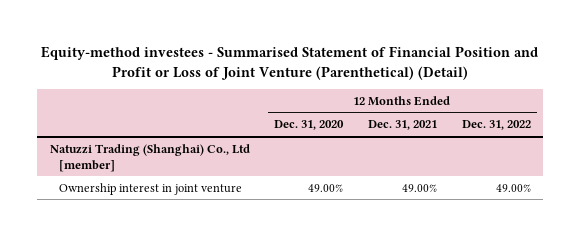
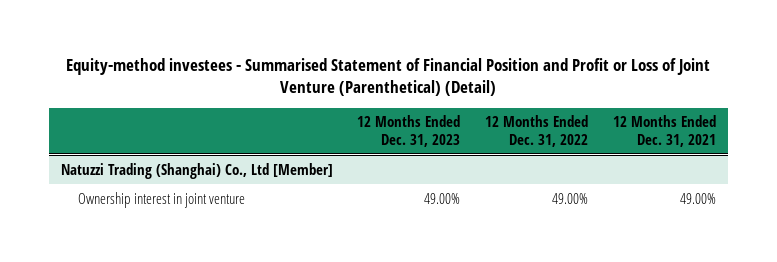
[274,120,345,131] Dec. 31, 2020 -> none
none -> [357,115,461,147] 12 Months Ended Dec. 31, 2023
[49,143,250,172] Natuzzi Trading (Shanghai) Co., Ltd [member] -> [60,162,333,179] Natuzzi Trading (Shanghai) Co., Ltd [Member]

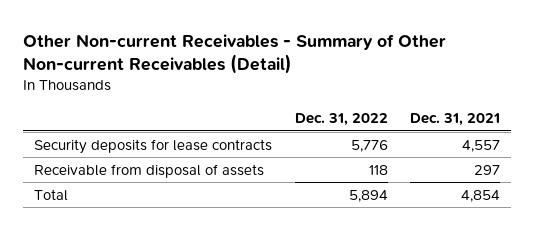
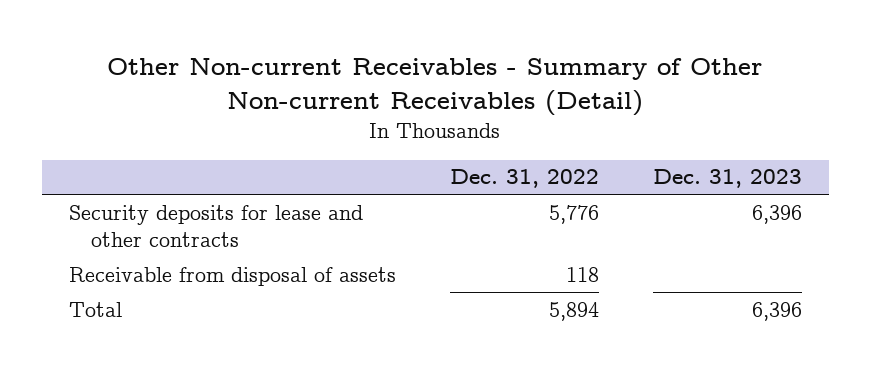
[410,113,501,127] Dec. 31, 2021 -> none
none -> [652,169,802,189] Dec. 31, 2023
[34,138,273,154] Security deposits for lease contracts -> [68,204,363,247] Security deposits for lease and other contracts

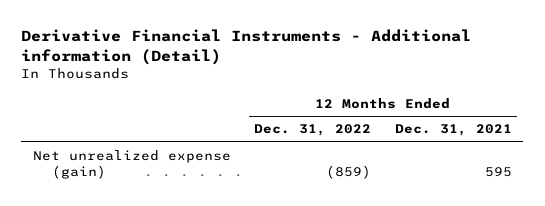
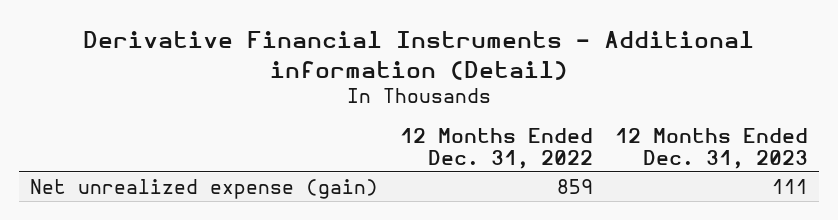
[394,124,512,137] Dec. 31, 2021 -> none
none -> [615,128,809,170] 12 Months Ended Dec. 31, 2023
[326,165,372,180] (859) -> [556,178,593,194] 859

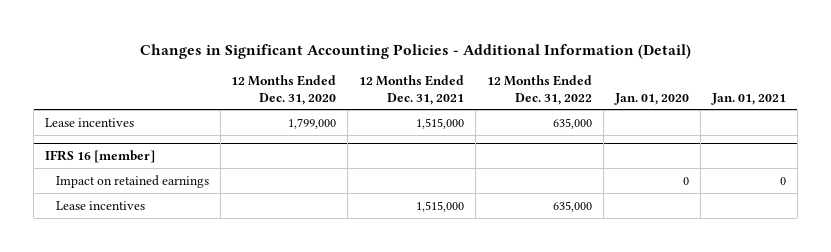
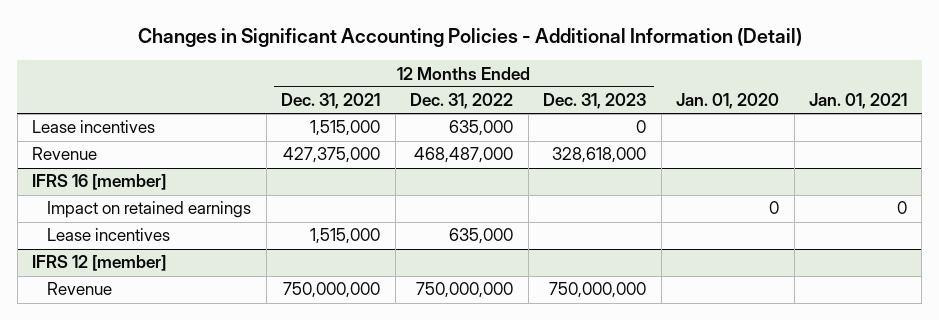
[231,74,337,105] 12 Months Ended Dec. 31, 2020 -> none
none -> [543,93,647,110] Dec. 31, 2023
none -> [32,147,98,161] Revenue
none -> [32,255,167,272] IFRS 12 [member]
none -> [47,282,113,296] Revenue

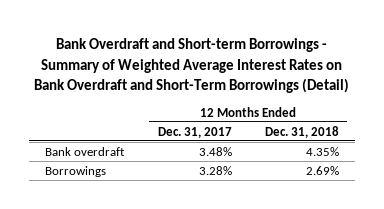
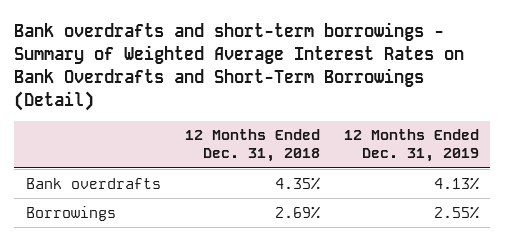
[34,38,350,93] Bank Overdraft and Short-term Borrowings - Summary of Weighted Average Interest Rates on Bank Overdraft and Short-Term Borrowings (Detail) -> [14,22,465,111] Bank overdrafts and short-term borrowings - Summary of Weighted Average Interest Rates on Bank Overdrafts and Short-Term Borrowings (Detail)
[157,126,232,138] Dec. 31, 2017 -> none
none -> [343,129,479,163] 12 Months Ended Dec. 31, 2019
[45,146,126,156] Bank overdraft -> [26,177,162,189] Bank overdrafts

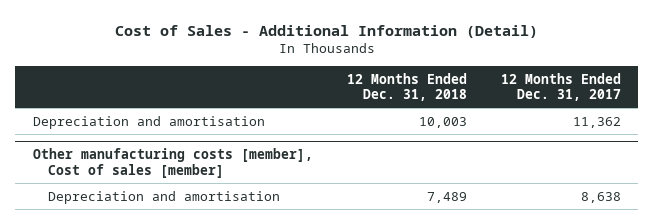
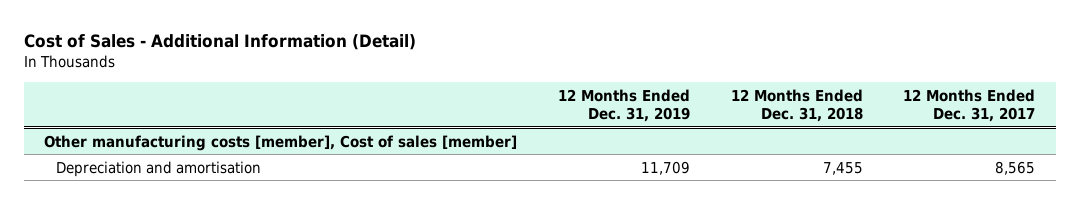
none -> [557,88,690,123] 12 Months Ended Dec. 31, 2019
[32,115,265,129] Depreciation and amortisation -> none
[426,191,467,203] 7,489 -> [822,161,863,175] 7,455
[580,191,621,203] 8,638 -> [995,160,1036,175] 8,565

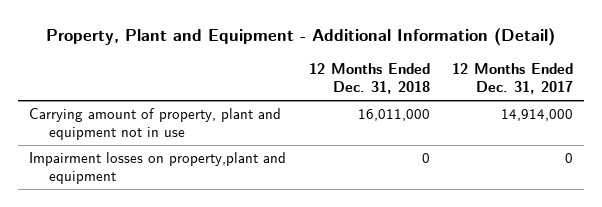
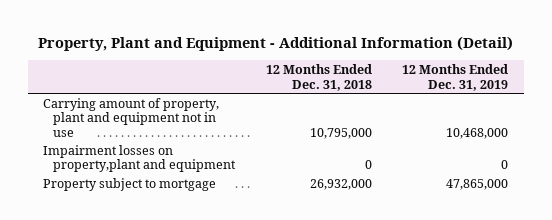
[451,63,573,95] 12 Months Ended Dec. 31, 2017 -> none
none -> [402,63,509,91] 12 Months Ended Dec. 31, 2019
[357,109,430,122] 16,011,000 -> [309,127,372,139] 10,795,000
none -> [43,177,217,191] Property subject to mortgage

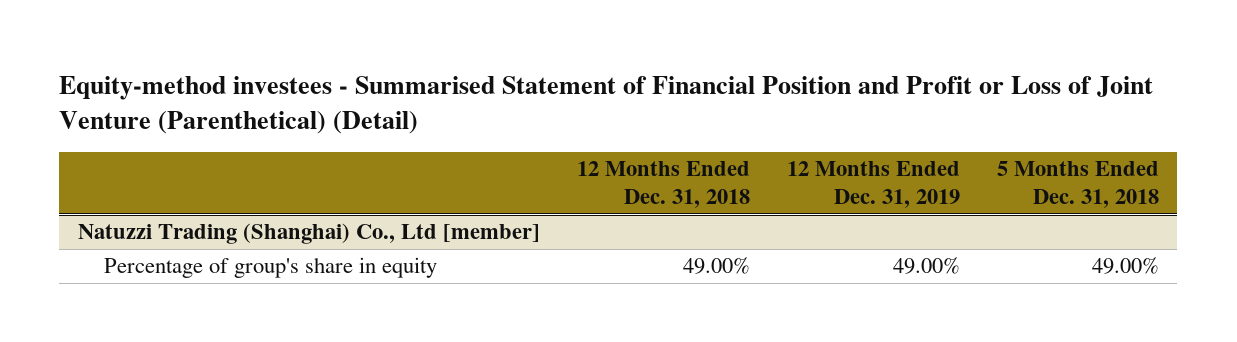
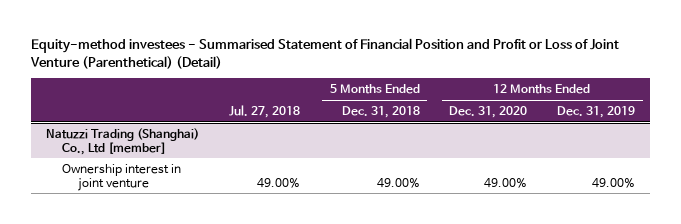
[576,161,750,209] 12 Months Ended Dec. 31, 2018 -> none
none -> [229,104,301,118] Jul. 27, 2018
none -> [449,105,528,118] Dec. 31, 2020
[104,257,438,279] Percentage of group's share in equity -> [61,163,181,191] Ownership interest in joint venture

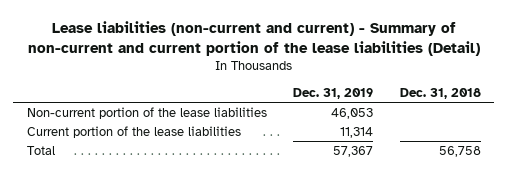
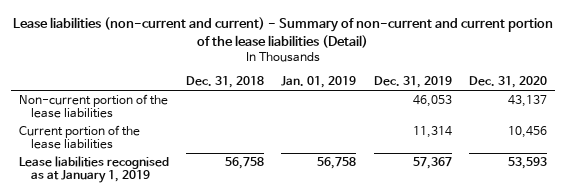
none -> [281,76,357,89] Jan. 01, 2019
none -> [468,76,547,89] Dec. 31, 2020
[26,146,55,156] Total -> [19,156,170,184] Lease liabilities recognised as at January 1, 2019

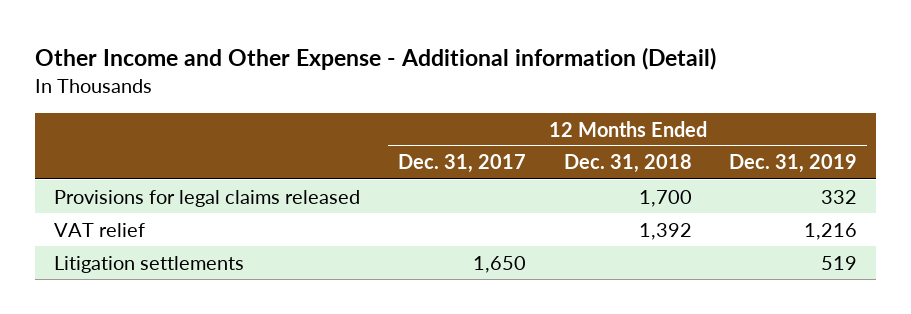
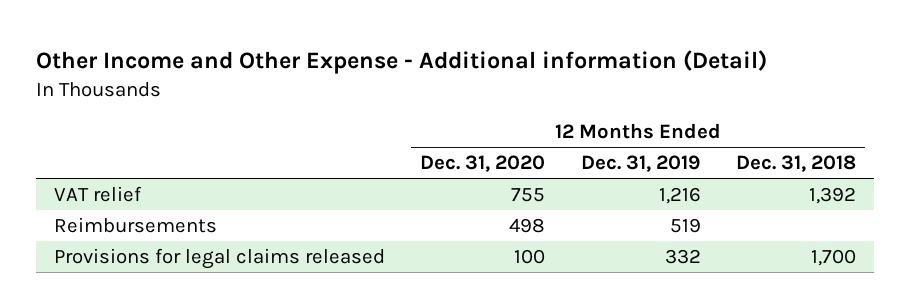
[397,154,526,174] Dec. 31, 2017 -> none
none -> [420,155,546,173] Dec. 31, 2020
[53,255,244,273] Litigation settlements -> [53,217,217,234] Reimbursements
[53,189,360,207] Provisions for legal claims released -> [53,248,385,270] Provisions for legal claims released

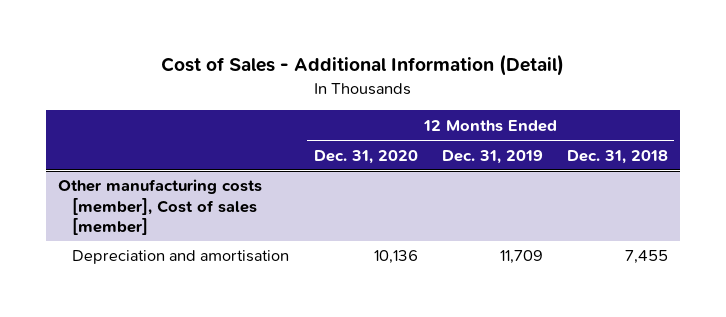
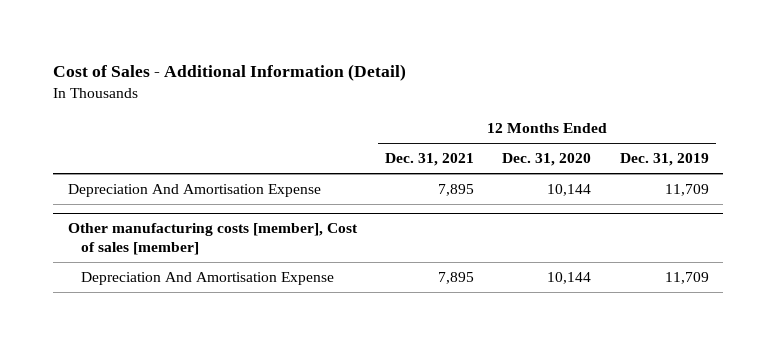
[567,149,669,164] Dec. 31, 2018 -> none
none -> [384,153,474,167] Dec. 31, 2021
none -> [67,184,321,198] Depreciation And Amortisation Expense
[72,250,290,265] Depreciation and amortisation -> [81,272,335,286] Depreciation And Amortisation Expense
[373,250,418,265] 10,136 -> [547,272,592,285] 10,144

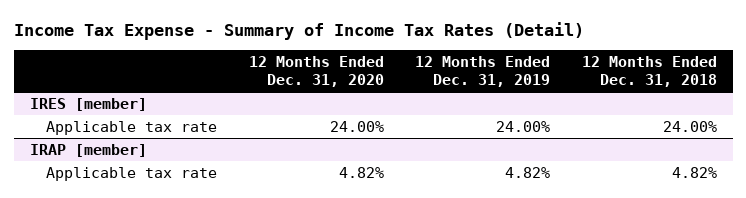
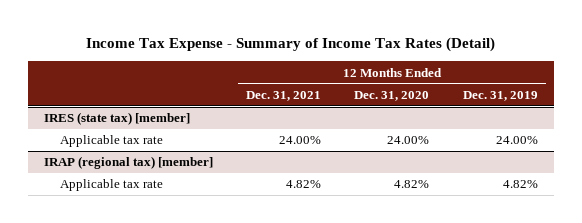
[581,55,717,88] 12 Months Ended Dec. 31, 2018 -> none
none -> [246,90,322,101] Dec. 31, 2021
[29,97,147,111] IRES [member] -> [44,112,191,126] IRES (state tax) [member]
[29,143,147,157] IRAP [member] -> [44,156,214,170] IRAP (regional tax) [member]

